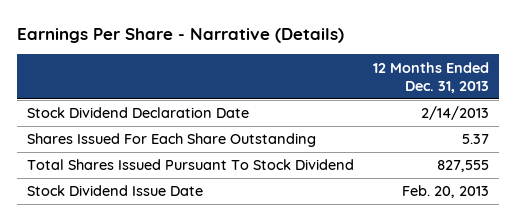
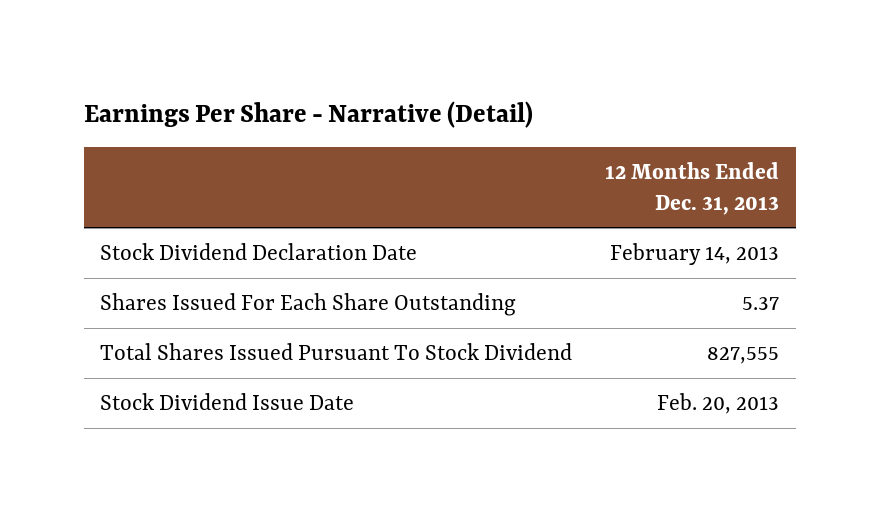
[16,27,344,43] Earnings Per Share - Narrative (Details) -> [83,101,533,129] Earnings Per Share - Narrative (Detail)
[421,106,490,121] 2/14/2013 -> [610,242,780,265] February 14, 2013

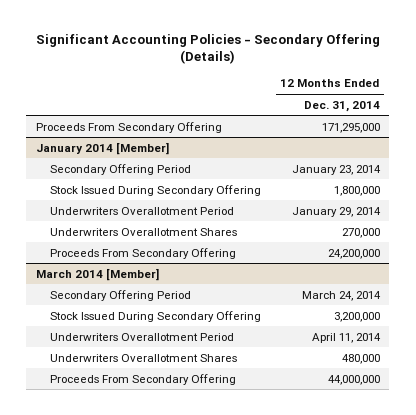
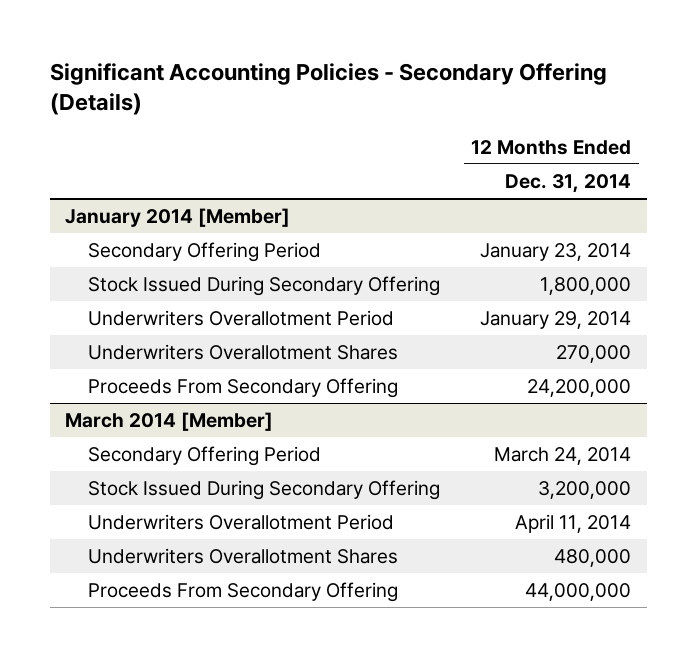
[35,121,222,133] Proceeds From Secondary Offering -> none

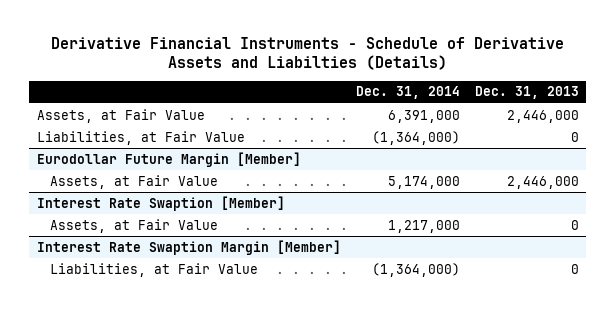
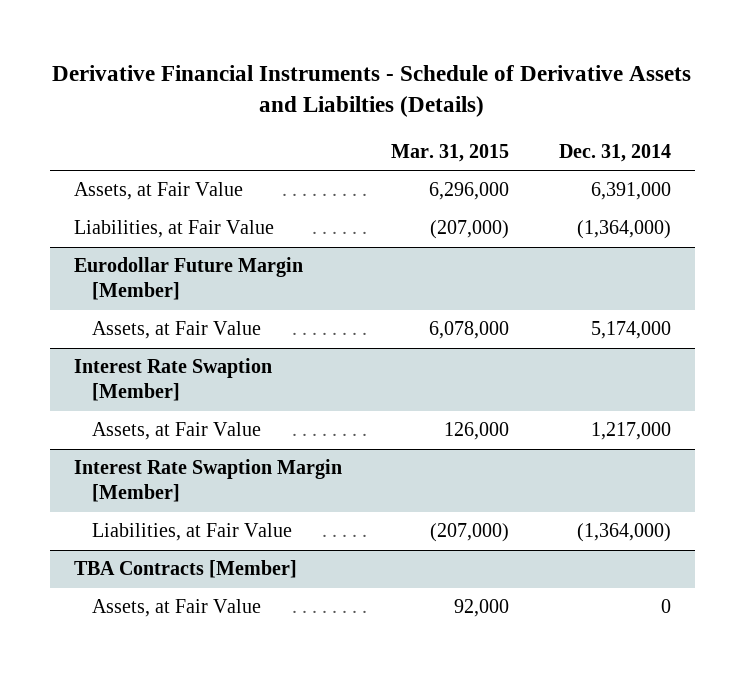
[474,86,579,100] Dec. 31, 2013 -> none
none -> [391,144,510,163] Mar. 31, 2015
none -> [74,560,298,579] TBA Contracts [Member]
none -> [91,599,261,618] Assets, at Fair Value

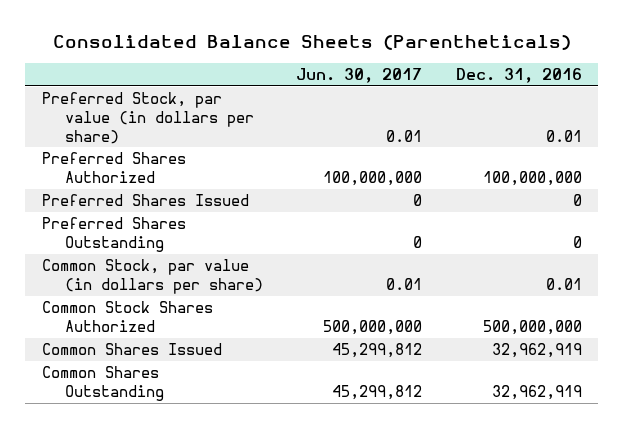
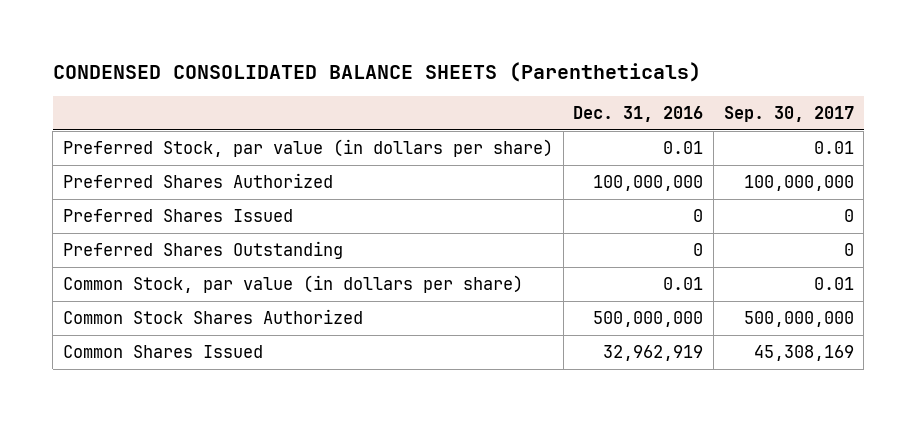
[52,34,571,50] Consolidated Balance Sheets (Parentheticals) -> [52,61,701,82] CONDENSED CONSOLIDATED BALANCE SHEETS (Parentheticals)
[296,67,423,83] Jun. 30, 2017 -> none
none -> [723,105,854,122] Sep. 30, 2017
[41,366,164,401] Common Shares Outstanding -> none

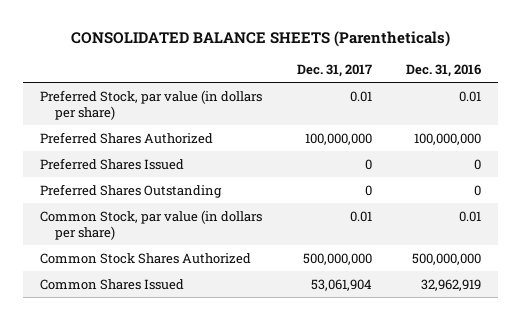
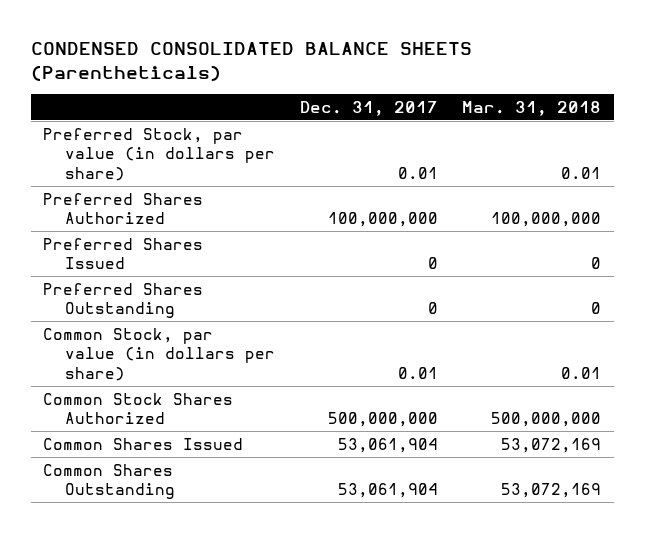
[70,31,450,48] CONSOLIDATED BALANCE SHEETS (Parentheticals) -> [31,41,473,81] CONDENSED CONSOLIDATED BALANCE SHEETS (Parentheticals)
[406,63,482,77] Dec. 31, 2016 -> none
none -> [462,100,602,116] Mar. 31, 2018
none -> [43,463,175,500] Common Shares Outstanding

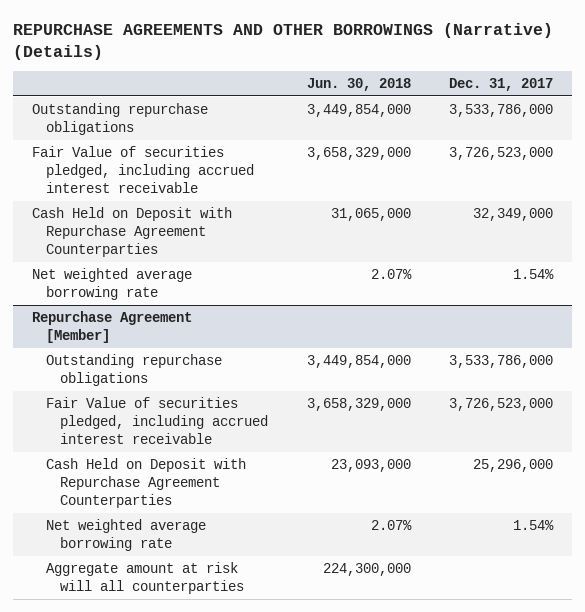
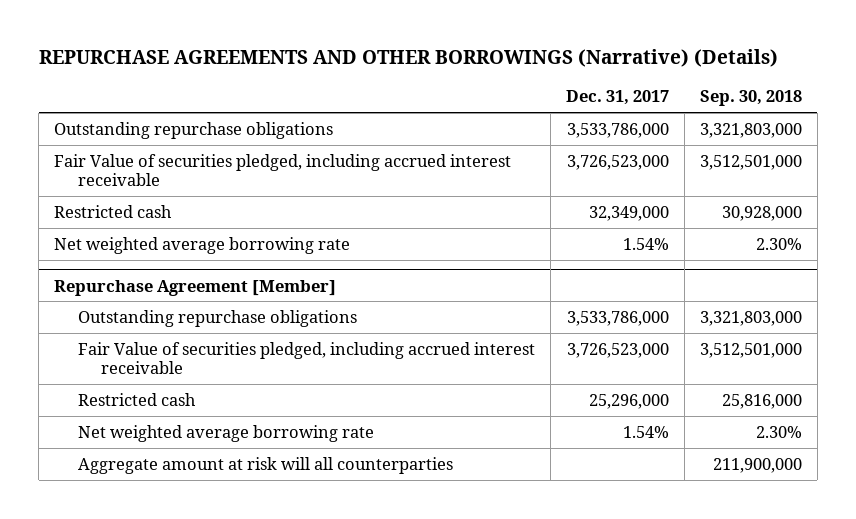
[306,78,411,92] Jun. 30, 2018 -> none
none -> [699,90,802,107] Sep. 30, 2018
[32,206,233,258] Cash Held on Deposit with Repurchase Agreement Counterparties -> [54,204,173,218] Restricted cash
[46,457,247,509] Cash Held on Deposit with Repurchase Agreement Counterparties -> [77,392,196,406] Restricted cash

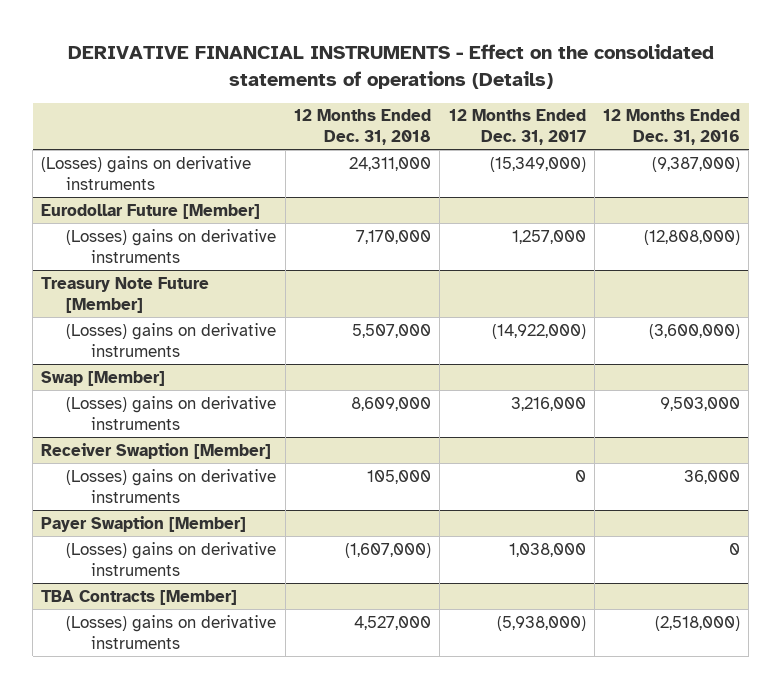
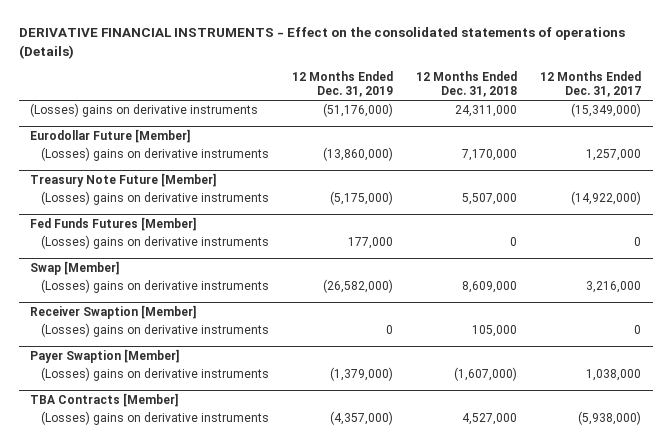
[603,109,741,146] 12 Months Ended Dec. 31, 2016 -> none
none -> [291,70,393,98] 12 Months Ended Dec. 31, 2019
none -> [30,216,198,231] Fed Funds Futures [Member]
none -> [40,235,269,250] (Losses) gains on derivative instruments

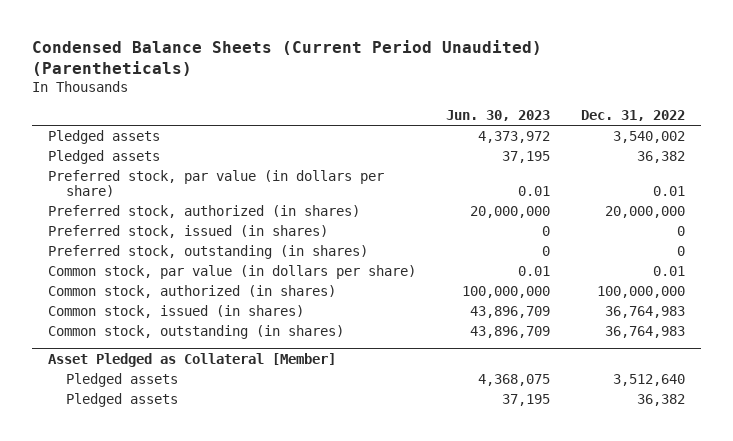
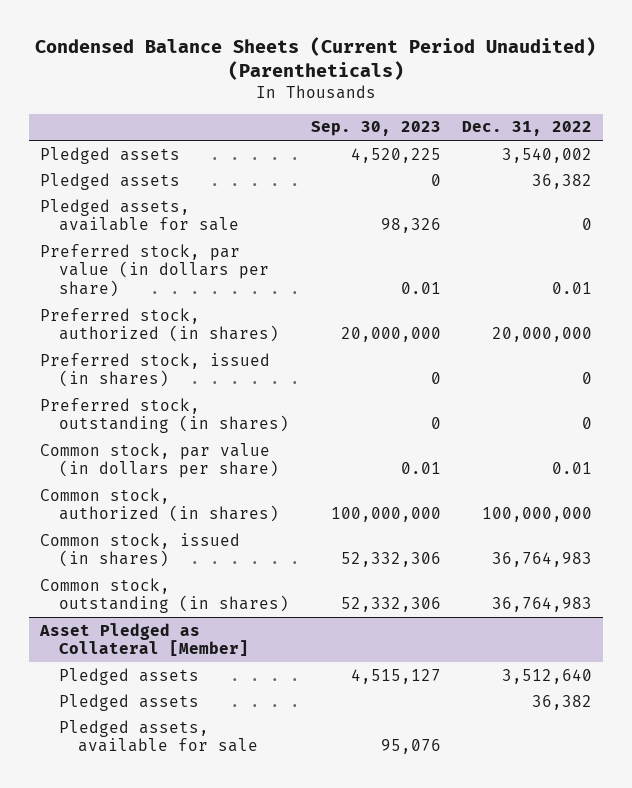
[446,110,551,122] Jun. 30, 2023 -> none
none -> [310,121,441,137] Sep. 30, 2023
none -> [40,198,240,232] Pledged assets, available for sale
none -> [59,719,259,753] Pledged assets, available for sale

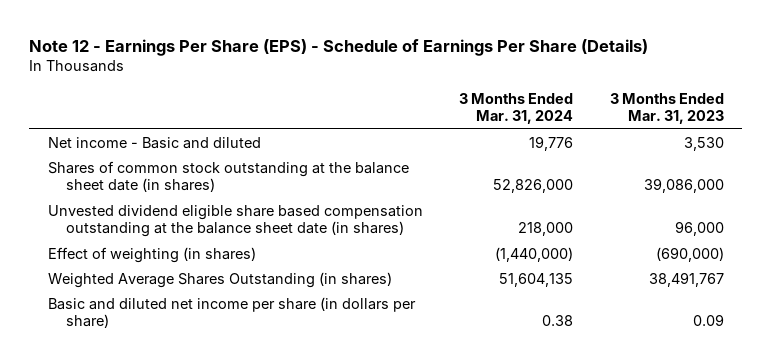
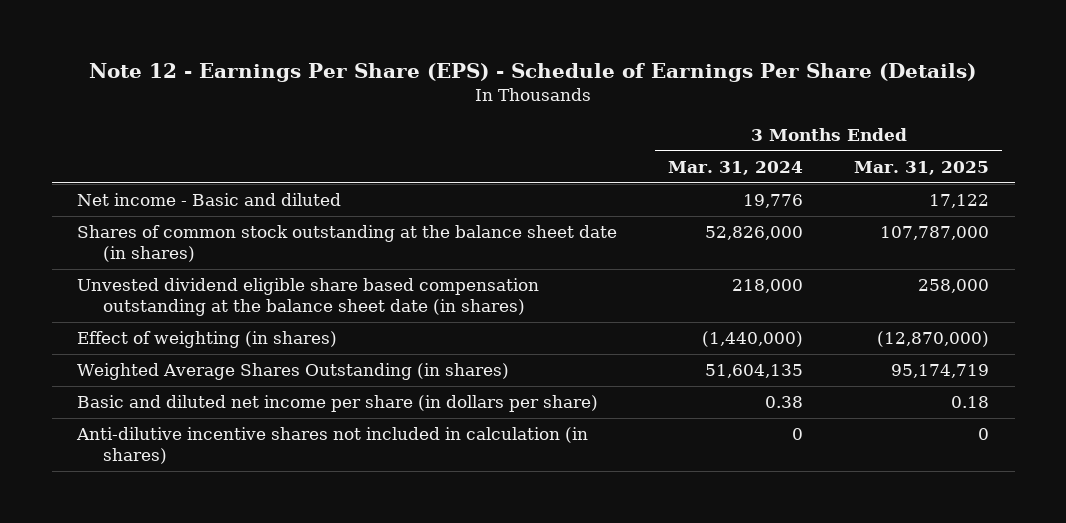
[609,92,724,125] 3 Months Ended Mar. 31, 2023 -> none
none -> [854,160,990,175] Mar. 31, 2025
none -> [76,427,589,464] Anti-dilutive incentive shares not included in calculation (in shares)

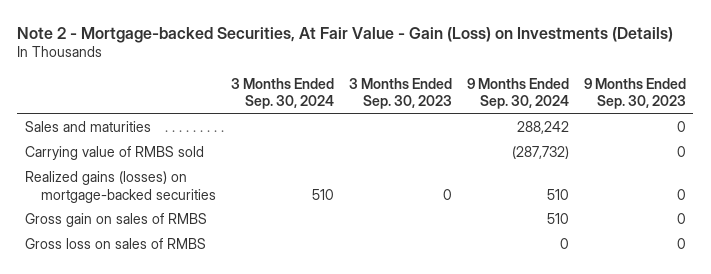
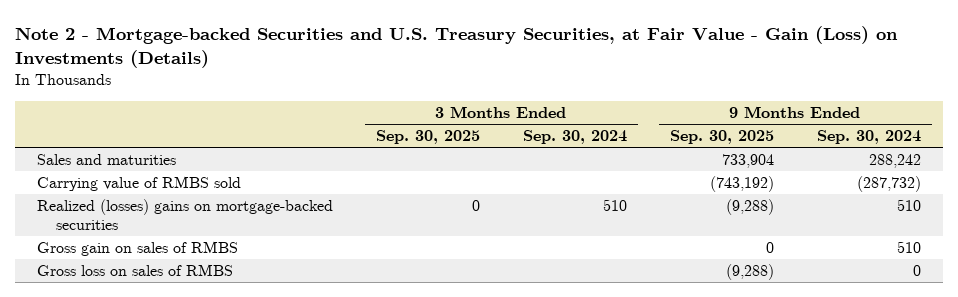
[17,26,674,43] Note 2 - Mortgage-backed Securities, At Fair Value - Gain (Loss) on Investments (Details) -> [15,25,899,69] Note 2 - Mortgage-backed Securities and U.S. Treasury Securities, at Fair Value - Gain (Loss) on Investments (Details)
[348,77,452,110] 3 Months Ended Sep. 30, 2023 -> none
[583,77,686,110] 9 Months Ended Sep. 30, 2023 -> none
none -> [375,130,480,145] Sep. 30, 2025
none -> [669,130,774,145] Sep. 30, 2025
[24,171,217,203] Realized gains (losses) on mortgage-backed securities -> [36,199,333,230] Realized (losses) gains on mortgage-backed securities

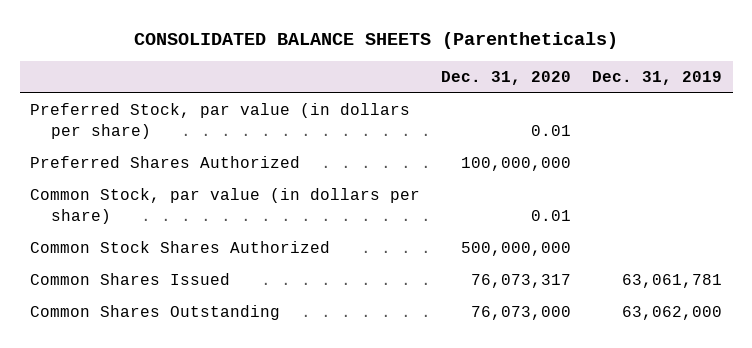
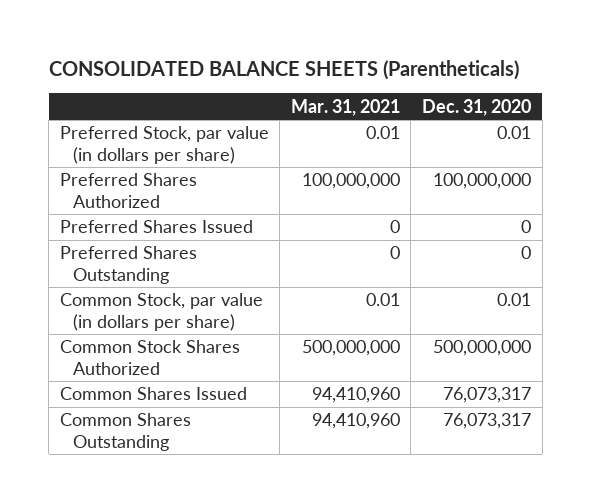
[592,70,723,85] Dec. 31, 2019 -> none
none -> [290,98,400,116] Mar. 31, 2021
none -> [59,220,253,234] Preferred Shares Issued
none -> [59,246,197,284] Preferred Shares Outstanding
[471,306,572,321] 76,073,000 -> [442,413,531,430] 76,073,317

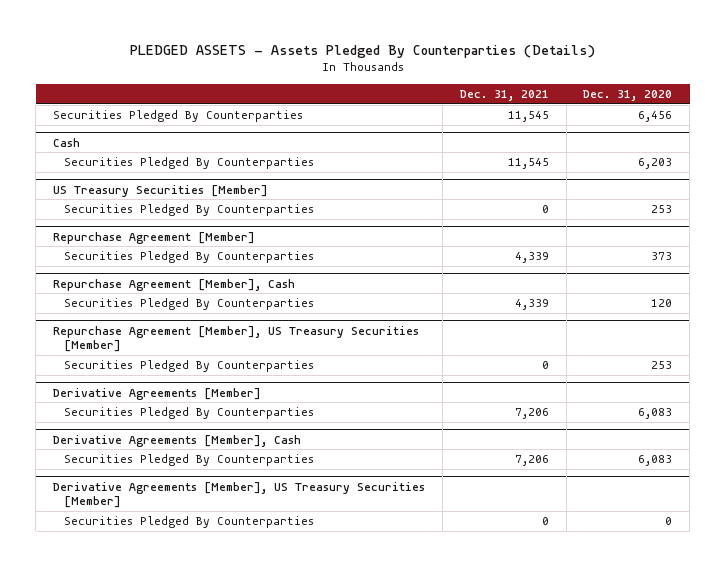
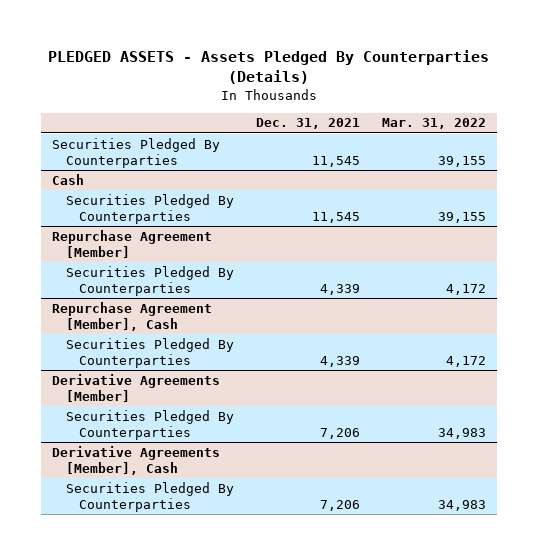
[583,89,673,101] Dec. 31, 2020 -> none
none -> [382,118,487,130] Mar. 31, 2022
[53,184,269,197] US Treasury Securities [Member] -> none
[63,204,314,217] Securities Pledged By Counterparties -> none
[53,325,420,352] Repurchase Agreement [Member], US Treasury Securities [Member] -> none
[63,360,314,373] Securities Pledged By Counterparties -> none
[53,481,426,508] Derivative Agreements [Member], US Treasury Securities [Member] -> none
[63,516,314,529] Securities Pledged By Counterparties -> none

